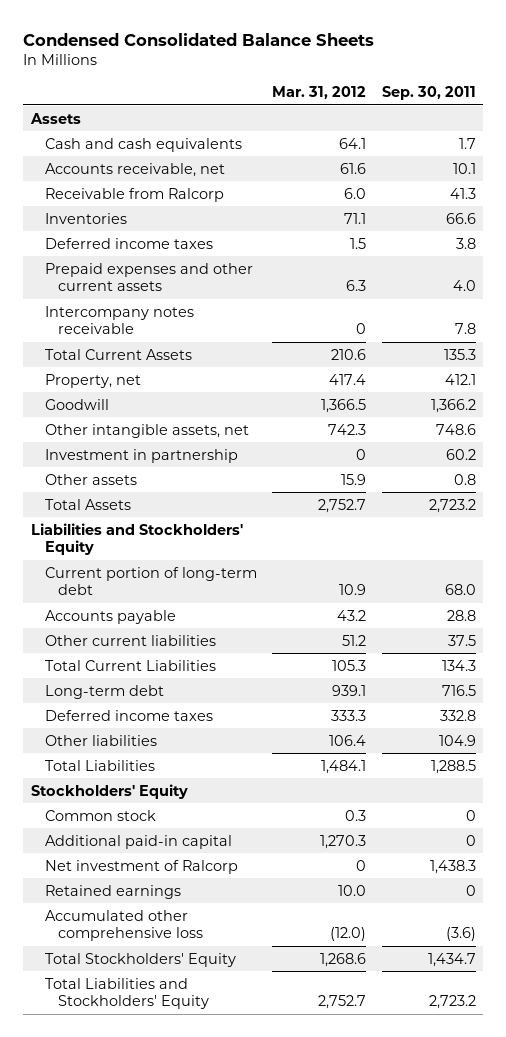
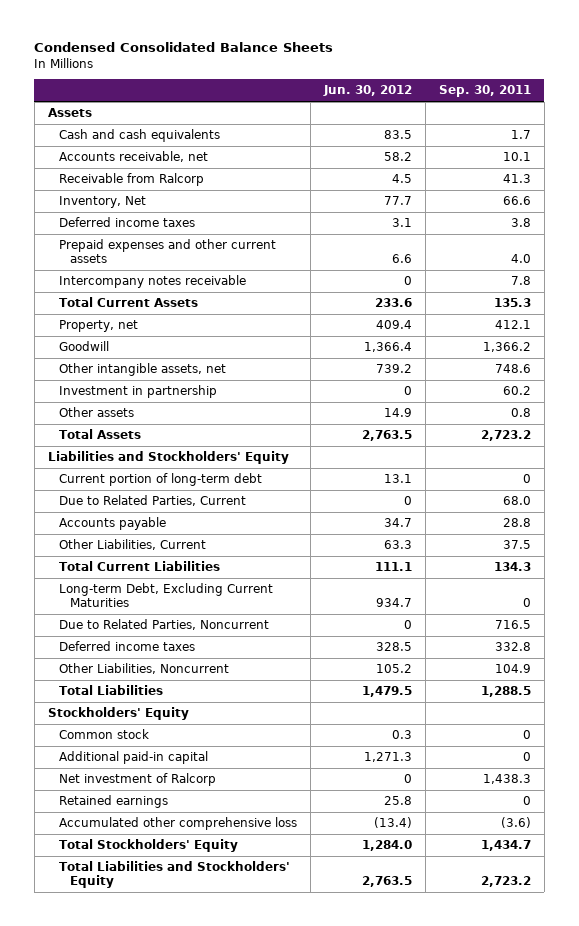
[272,86,367,100] Mar. 31, 2012 -> none
none -> [323,85,413,97] Jun. 30, 2012
[44,212,127,224] Inventories -> [59,196,147,209] Inventory, Net
[444,584,476,596] 68.0 -> [522,474,531,484] 0
none -> [59,495,247,507] Due to Related Parties, Current
[44,634,216,646] Other current liabilities -> [59,539,207,551] Other Liabilities, Current
[44,684,164,699] Long-term debt -> [59,583,274,607] Long-term Debt, Excluding Current Maturities
[441,684,476,696] 716.5 -> [522,597,531,607] 0
none -> [59,619,270,631] Due to Related Parties, Noncurrent
[44,734,157,746] Other liabilities -> [59,663,230,675] Other Liabilities, Noncurrent

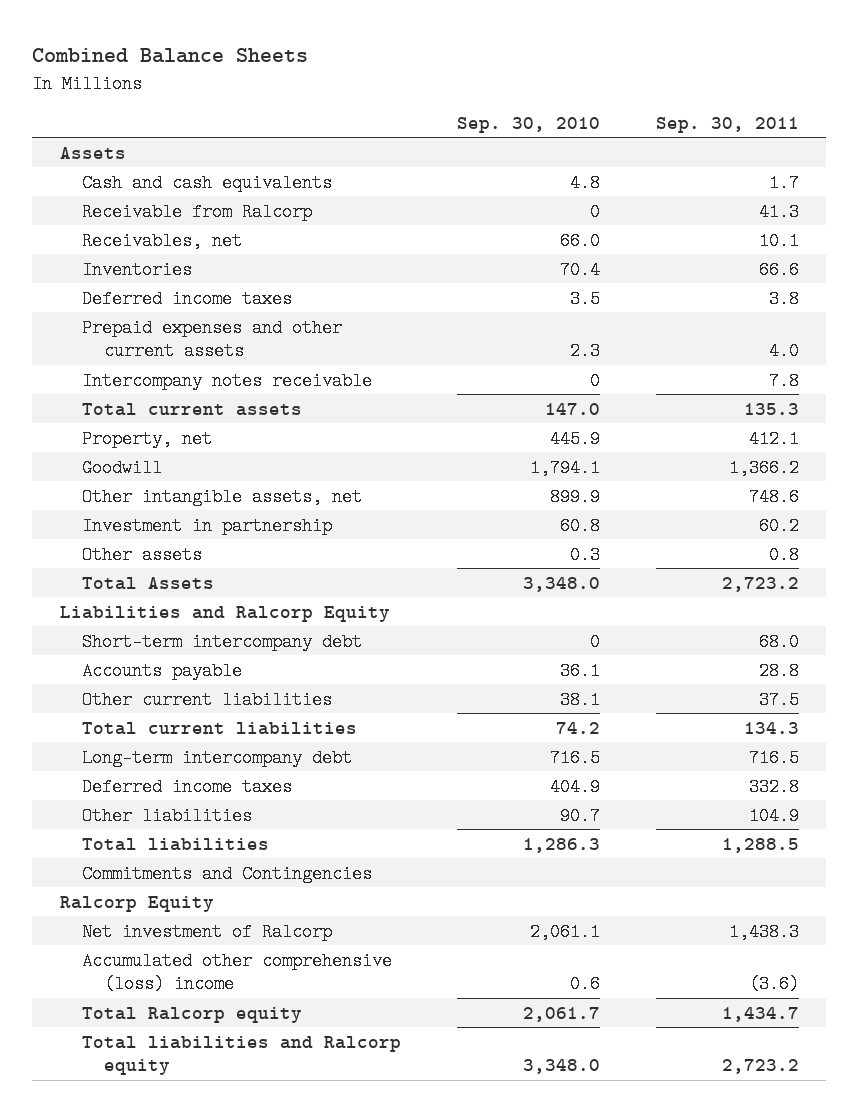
[34,42,334,53] Condensed Consolidated Balance Sheets -> [32,48,309,64] Combined Balance Sheets
[323,85,413,97] Jun. 30, 2012 -> none
none -> [456,116,600,133] Sep. 30, 2010
[59,151,209,163] Accounts receivable, net -> none
none -> [82,231,243,250] Receivables, net
[59,196,147,209] Inventory, Net -> [82,260,193,279] Inventories
[59,297,199,308] Total Current Assets -> [82,402,303,416] Total current assets
[59,473,263,487] Current portion of long-term debt -> none
[59,495,247,507] Due to Related Parties, Current -> none
[47,451,289,465] Liabilities and Stockholders' Equity -> [60,605,391,622] Liabilities and Ralcorp Equity
none -> [82,632,363,651] Short-term intercompany debt
[59,583,274,607] Long-term Debt, Excluding Current Maturities -> none
[59,539,207,551] Other Liabilities, Current -> [82,690,333,709] Other current liabilities
[59,561,221,572] Total Current Liabilities -> [82,721,358,735] Total current liabilities
[59,619,270,631] Due to Related Parties, Noncurrent -> [82,748,353,767] Long-term intercompany debt
[59,729,150,740] Common stock -> none
[59,751,209,765] Additional paid-in capital -> none
[59,663,230,675] Other Liabilities, Noncurrent -> [82,806,253,825] Other liabilities
[59,685,164,696] Total Liabilities -> [82,837,270,851] Total liabilities
none -> [82,864,373,883] Commitments and Contingencies
[47,707,189,721] Stockholders' Equity -> [60,895,215,912] Ralcorp Equity
[59,795,169,809] Retained earnings -> none
[59,817,298,831] Accumulated other comprehensive loss -> [82,951,393,994] Accumulated other comprehensive (loss) income
[59,839,239,853] Total Stockholders' Equity -> [82,1006,303,1023] Total Ralcorp equity
[59,861,291,888] Total Liabilities and Stockholders' Equity -> [82,1035,402,1076] Total liabilities and Ralcorp equity

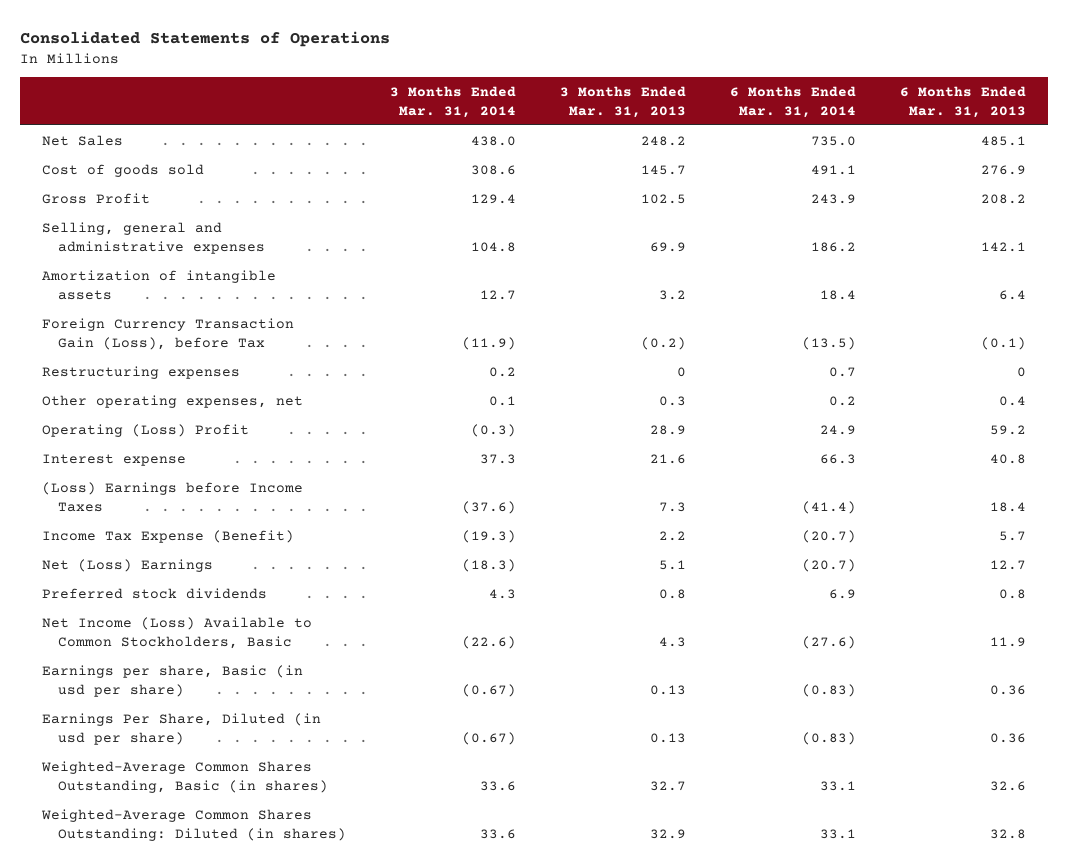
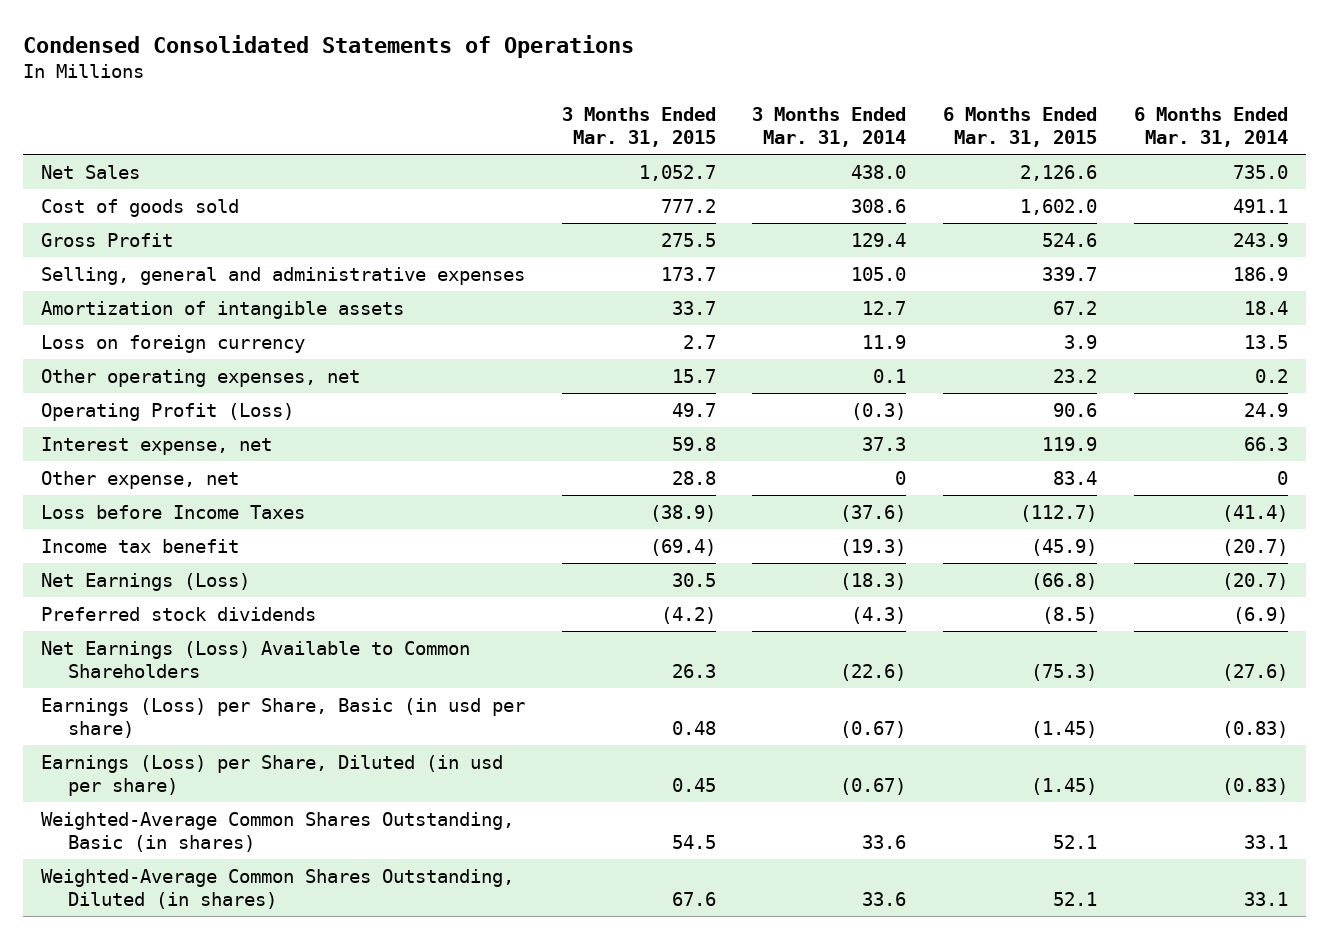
[19,30,390,47] Consolidated Statements of Operations -> [22,34,634,58] Condensed Consolidated Statements of Operations
[559,85,686,118] 3 Months Ended Mar. 31, 2013 -> none
[899,85,1026,118] 6 Months Ended Mar. 31, 2013 -> none
none -> [561,107,716,147] 3 Months Ended Mar. 31, 2015
none -> [943,107,1098,147] 6 Months Ended Mar. 31, 2015
[470,241,516,252] 104.8 -> [851,267,907,282] 105.0
[810,241,856,252] 186.2 -> [1232,267,1288,282] 186.9
[41,365,240,379] Restructuring expenses -> none
[41,317,294,350] Foreign Currency Transaction Gain (Loss), before Tax -> [41,335,306,354] Loss on foreign currency
[461,336,516,350] (11.9) -> [862,335,907,350] 11.9
[801,336,856,350] (13.5) -> [1243,335,1288,350] 13.5
[41,423,249,437] Operating (Loss) Profit -> [41,403,295,422] Operating Profit (Loss)
[41,453,186,466] Interest expense -> [41,437,273,456] Interest expense, net
none -> [41,471,240,490] Other expense, net
[41,481,303,512] (Loss) Earnings before Income Taxes -> [41,505,306,520] Loss before Income Taxes
[41,529,294,543] Income Tax Expense (Benefit) -> [41,539,240,554] Income tax benefit
[41,558,213,572] Net (Loss) Earnings -> [41,573,251,592] Net Earnings (Loss)
[488,588,516,599] 4.3 -> [851,607,907,625] (4.3)
[828,588,856,599] 6.9 -> [1232,607,1288,625] (6.9)
[41,616,312,649] Net Income (Loss) Available to Common Stockholders, Basic -> [41,641,471,678] Net Earnings (Loss) Available to Common Shareholders
[41,664,303,697] Earnings per share, Basic (in usd per share) -> [41,698,526,738] Earnings (Loss) per Share, Basic (in usd per share)
[41,712,321,745] Earnings Per Share, Diluted (in usd per share) -> [41,755,504,796] Earnings (Loss) per Share, Diluted (in usd per share)
[40,808,347,841] Weighted-Average Common Shares Outstanding: Diluted (in shares) -> [41,869,515,909] Weighted-Average Common Shares Outstanding, Diluted (in shares)

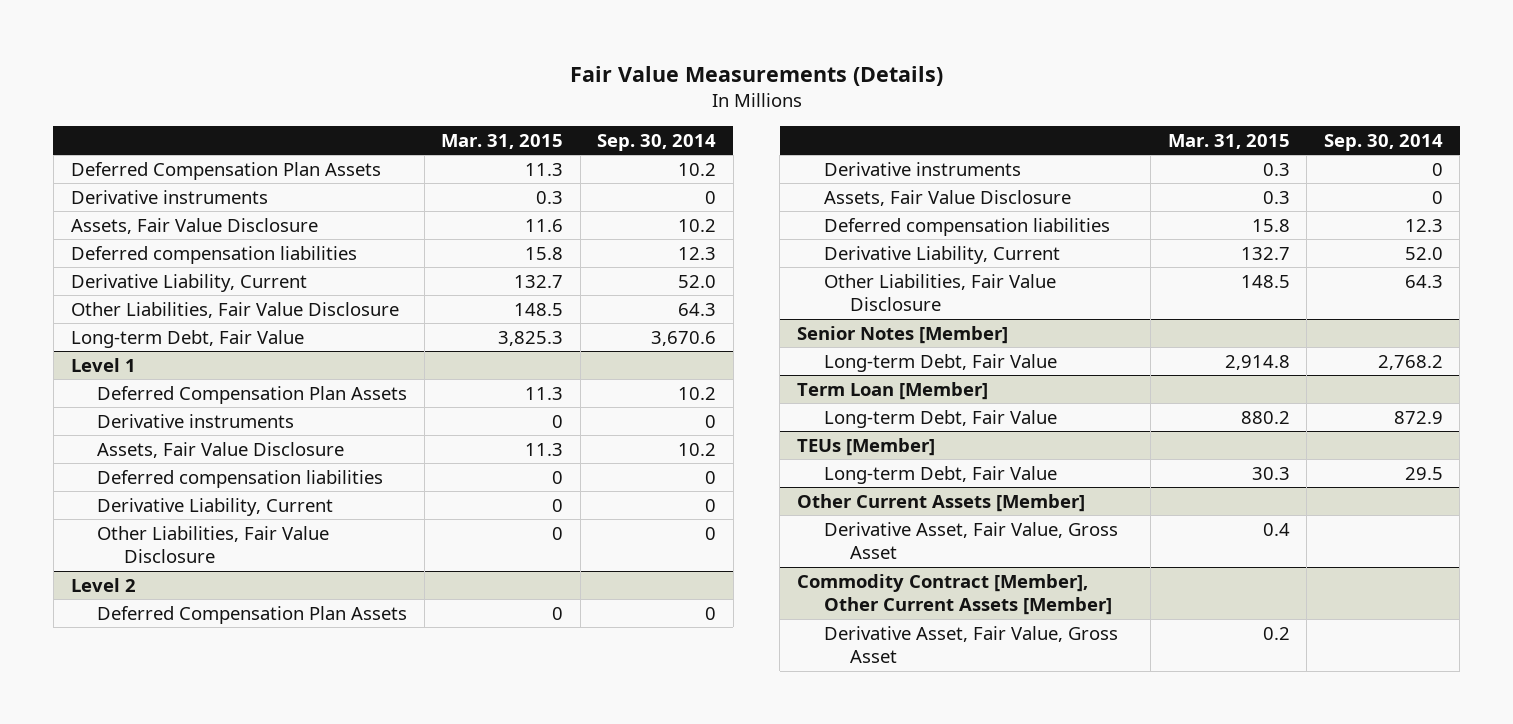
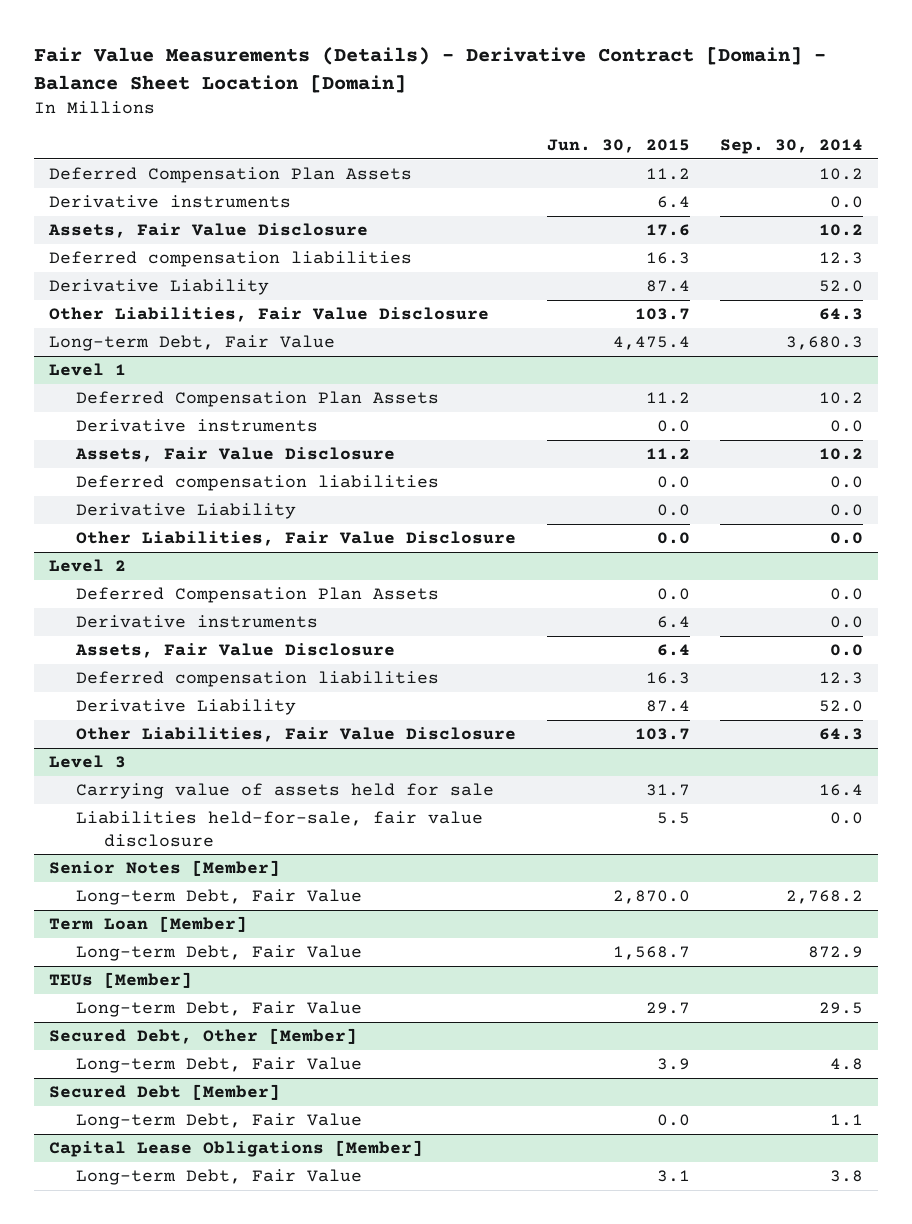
[569,66,943,87] Fair Value Measurements (Details) -> [33,47,826,94] Fair Value Measurements (Details) - Derivative Contract [Domain] - Balance Sheet Location [Domain]
[441,133,564,149] Mar. 31, 2015 -> none
none -> [546,139,690,154] Jun. 30, 2015
[705,190,717,204] 0 -> [829,195,863,208] 0.0
[70,273,307,292] Derivative Liability, Current -> [48,278,269,295] Derivative Liability
[651,330,717,346] 3,670.6 -> [785,335,863,350] 3,680.3
[705,414,717,428] 0 -> [829,419,863,432] 0.0
[705,470,717,484] 0 -> [829,475,863,488] 0.0
[97,497,334,516] Derivative Liability, Current -> [76,502,297,519] Derivative Liability
[705,498,717,512] 0 -> [829,503,863,516] 0.0
[705,526,717,540] 0 -> [829,531,863,544] 0.0
[705,606,717,620] 0 -> [829,587,863,600] 0.0
[1431,162,1443,176] 0 -> [829,615,863,628] 0.0
[1431,190,1443,204] 0 -> [829,643,863,656] 0.0
[823,245,1060,264] Derivative Liability, Current -> [76,698,297,715] Derivative Liability
none -> [48,754,126,768] Level 3
none -> [76,782,495,799] Carrying value of assets held for sale
none -> [76,810,484,847] Liabilities held-for-sale, fair value disclosure
[796,493,1085,512] Other Current Assets [Member] -> none
[823,521,1118,560] Derivative Asset, Fair Value, Gross Asset -> none
[796,573,1112,616] Commodity Contract [Member], Other Current Assets [Member] -> none
[823,625,1118,664] Derivative Asset, Fair Value, Gross Asset -> none
none -> [48,1027,357,1044] Secured Debt, Other [Member]
none -> [76,1056,363,1073] Long-term Debt, Fair Value
none -> [48,1083,280,1100] Secured Debt [Member]
none -> [76,1112,363,1129] Long-term Debt, Fair Value
none -> [48,1139,423,1157] Capital Lease Obligations [Member]
none -> [76,1168,363,1185] Long-term Debt, Fair Value

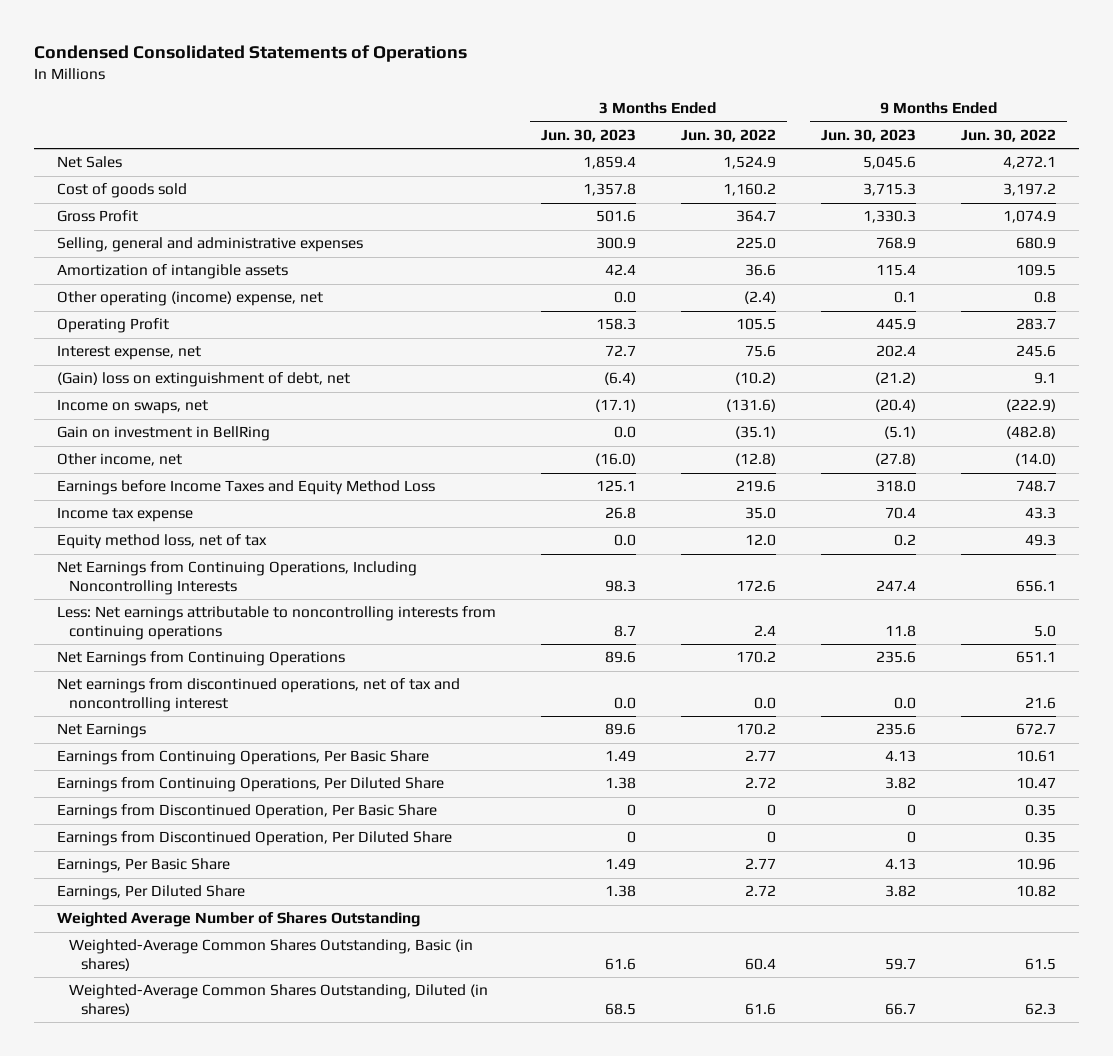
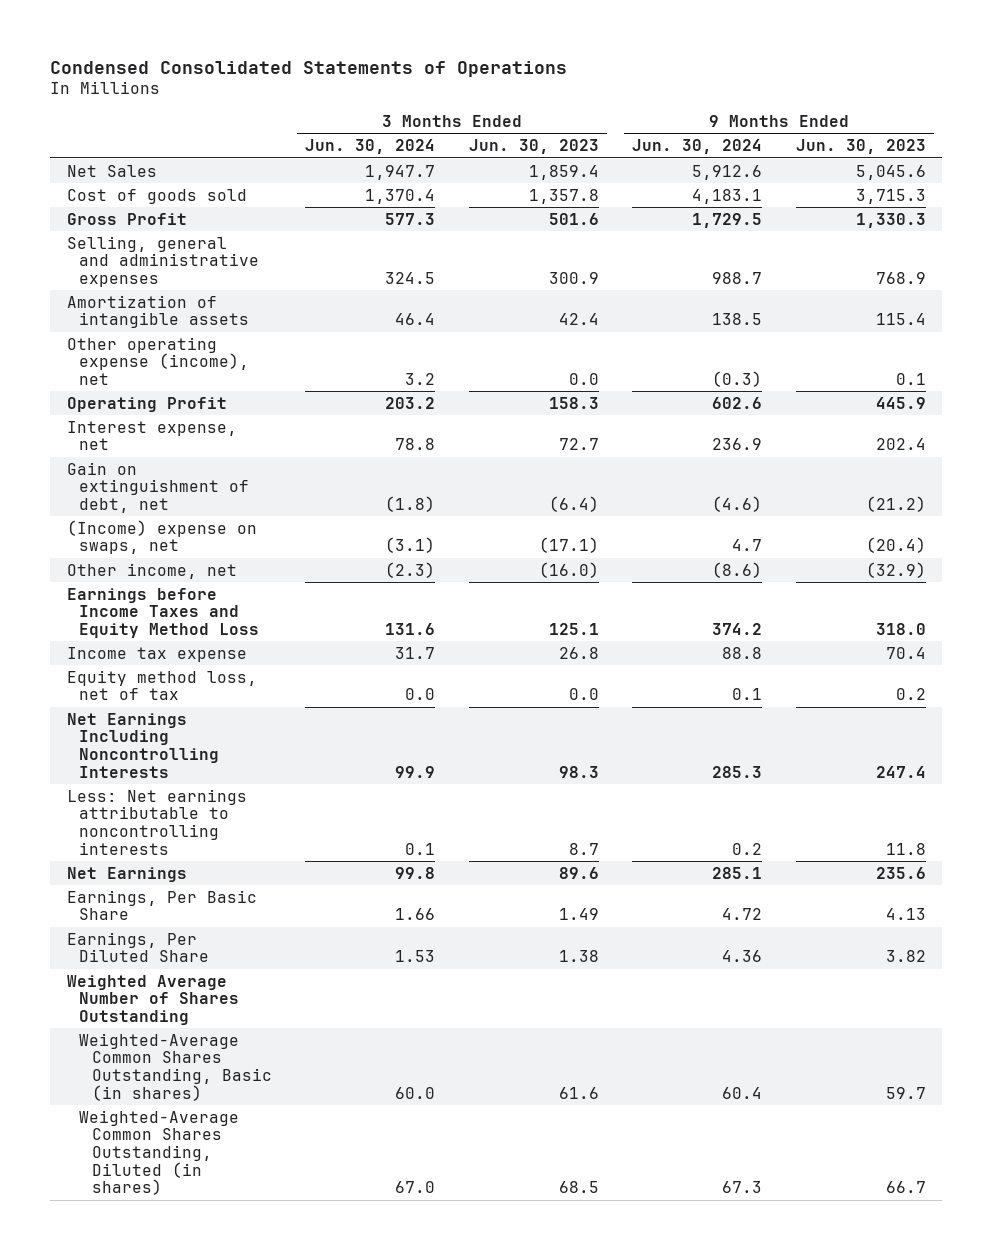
[680,128,776,142] Jun. 30, 2022 -> none
[961,128,1057,142] Jun. 30, 2022 -> none
none -> [305,139,436,155] Jun. 30, 2024
none -> [632,139,763,155] Jun. 30, 2024
[56,291,323,307] Other operating (income) expense, net -> [66,336,250,386] Other operating expense (income), net
[56,426,270,442] Gain on investment in BellRing -> none
[56,453,182,467] Other income, net -> none
[56,372,350,388] (Gain) loss on extinguishment of debt, net -> [66,461,250,514] Gain on extinguishment of debt, net
none -> [66,519,257,555] (Income) expense on swaps, net
[56,399,208,415] Income on swaps, net -> [66,562,237,579] Other income, net
[594,399,636,413] (17.1) -> [538,561,599,578] (16.0)
[875,399,917,413] (20.4) -> [865,561,926,578] (32.9)
[56,651,345,667] Net Earnings from Continuing Operations -> none
[56,678,460,712] Net earnings from discontinued operations, net of tax and noncontrolling interest -> none
[56,561,417,595] Net Earnings from Continuing Operations, Including Noncontrolling Interests -> [66,712,220,778] Net Earnings Including Noncontrolling Interests
[56,606,496,640] Less: Net earnings attributable to noncontrolling interests from continuing operations -> [66,788,247,855] Less: Net earnings attributable to noncontrolling interests
[56,750,429,766] Earnings from Continuing Operations, Per Basic Share -> none
[56,777,444,793] Earnings from Continuing Operations, Per Diluted Share -> none
[56,804,437,820] Earnings from Discontinued Operation, Per Basic Share -> none
[56,831,452,847] Earnings from Discontinued Operation, Per Diluted Share -> none

